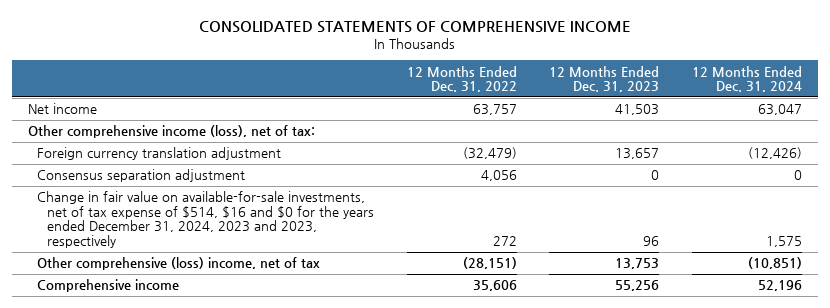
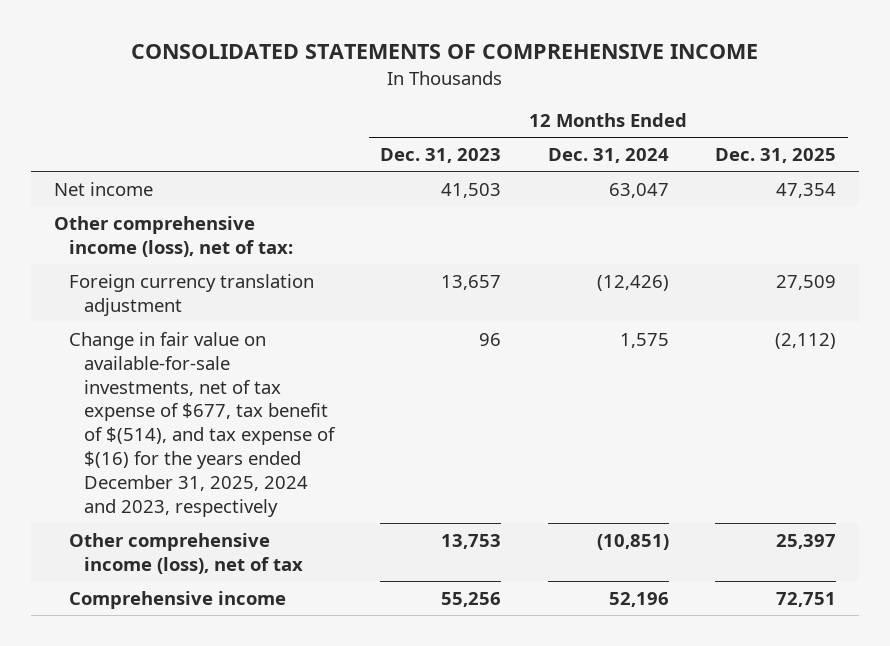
[406,65,517,93] 12 Months Ended Dec. 31, 2022 -> none
none -> [715,148,837,164] Dec. 31, 2025
[37,169,246,183] Consensus separation adjustment -> none
[37,191,374,248] Change in fair value on available-for-sale investments, net of tax expense of $514, $16 and $0 for the years ended December 31, 2024, 2023 and 2023, respectively -> [68,331,336,518] Change in fair value on available-for-sale investments, net of tax expense of $677, tax benefit of $(514), and tax expense of $(16) for the years ended December 31, 2025, 2024 and 2023, respectively
[37,257,321,271] Other comprehensive (loss) income, net of tax -> [68,532,303,574] Other comprehensive income (loss), net of tax

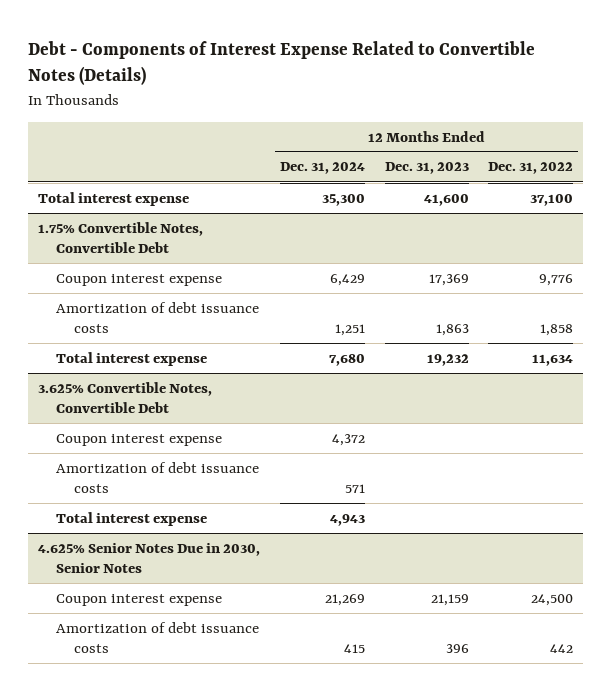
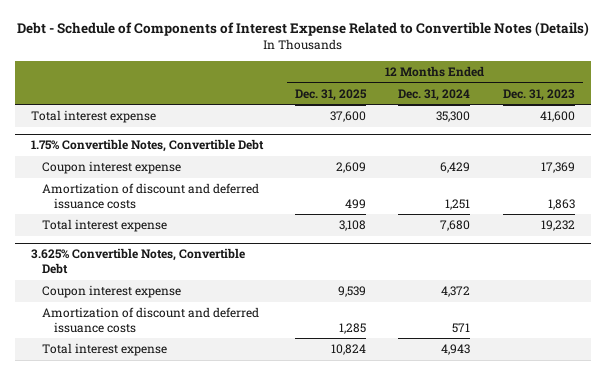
[28,40,536,86] Debt - Components of Interest Expense Related to Convertible Notes (Details) -> [16,22,589,37] Debt - Schedule of Components of Interest Expense Related to Convertible Notes (Details)
[488,162,574,175] Dec. 31, 2022 -> none
none -> [295,88,368,101] Dec. 31, 2025
[56,301,260,334] Amortization of debt issuance costs -> [42,183,260,209] Amortization of discount and deferred issuance costs
[56,461,260,494] Amortization of debt issuance costs -> [42,307,260,333] Amortization of discount and deferred issuance costs
[37,542,260,574] 4.625% Senior Notes Due in 2030, Senior Notes -> none
[56,593,223,606] Coupon interest expense -> none
[56,621,260,654] Amortization of debt issuance costs -> none

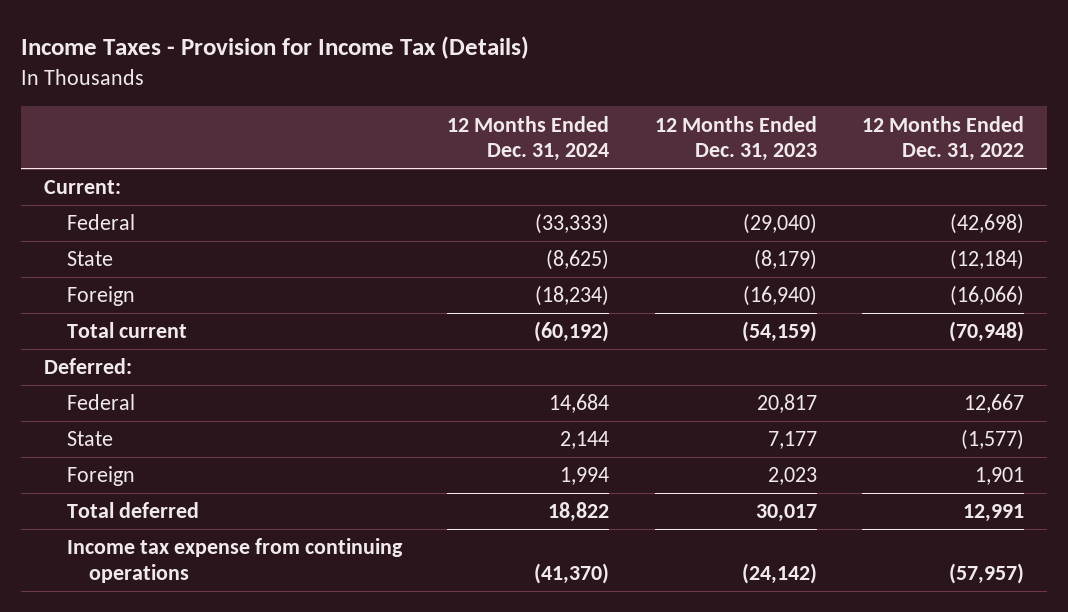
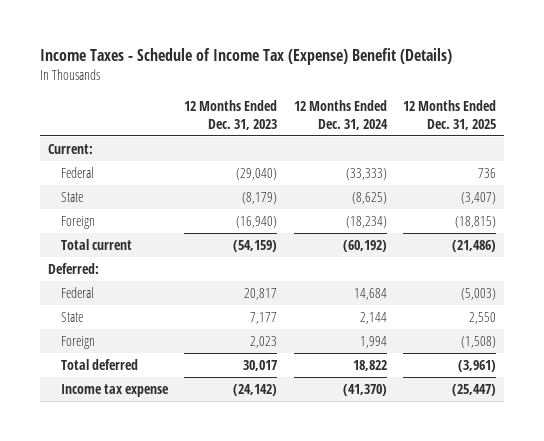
[20,35,529,59] Income Taxes - Provision for Income Tax (Details) -> [39,48,452,66] Income Taxes - Schedule of Income Tax (Expense) Benefit (Details)
[862,115,1025,162] 12 Months Ended Dec. 31, 2022 -> none
none -> [402,100,496,130] 12 Months Ended Dec. 31, 2025
[66,538,403,583] Income tax expense from continuing operations -> [61,384,170,398] Income tax expense

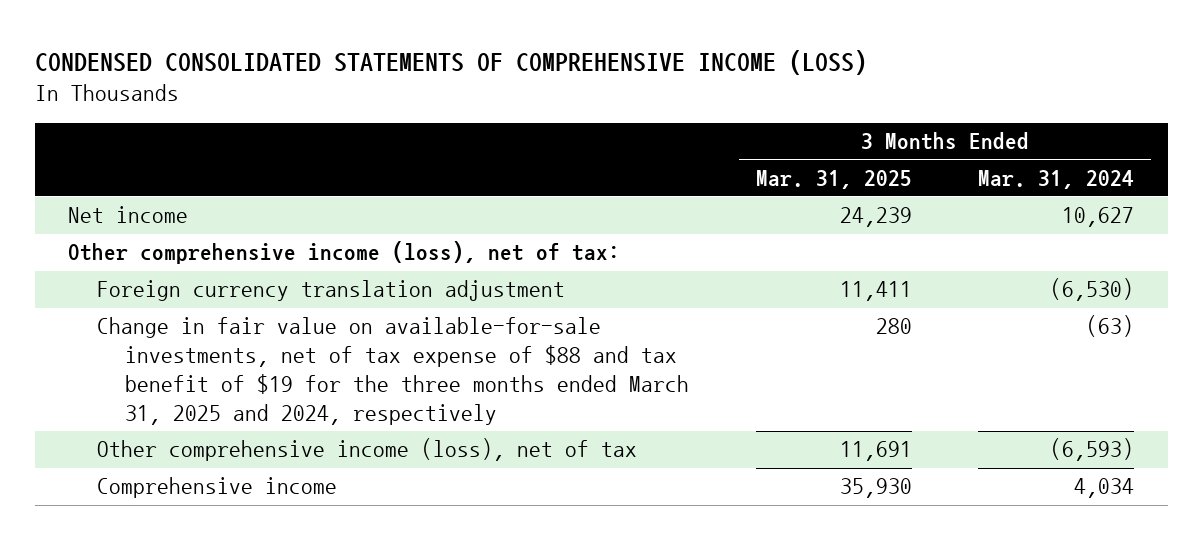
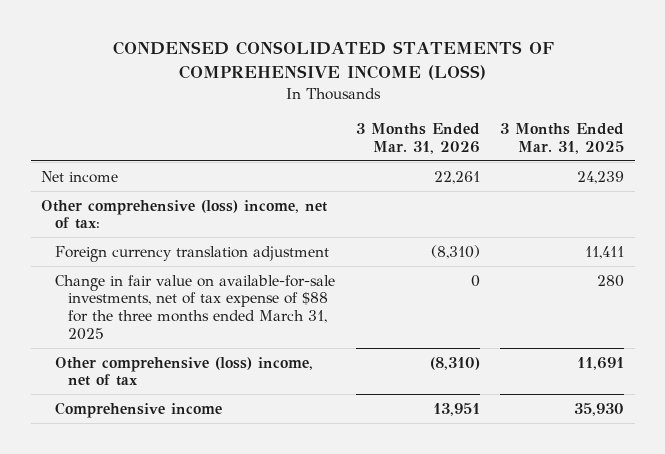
[978,169,1135,189] Mar. 31, 2024 -> none
none -> [355,123,480,154] 3 Months Ended Mar. 31, 2026
[68,241,621,265] Other comprehensive income (loss), net of tax: -> [41,199,328,230] Other comprehensive (loss) income, net of tax:
[96,317,690,426] Change in fair value on available-for-sale investments, net of tax expense of $88 and tax benefit of $19 for the three months ended March 31, 2025 and 2024, respectively -> [54,274,335,340] Change in fair value on available-for-sale investments, net of tax expense of $88 for the three months ended March 31, 2025
[96,438,637,462] Other comprehensive income (loss), net of tax -> [54,356,313,387] Other comprehensive (loss) income, net of tax

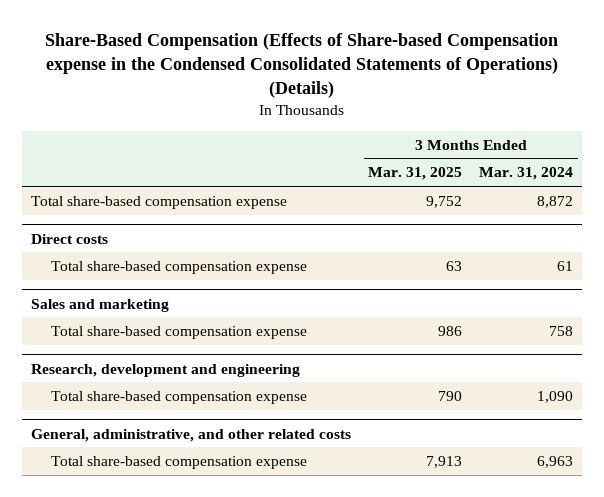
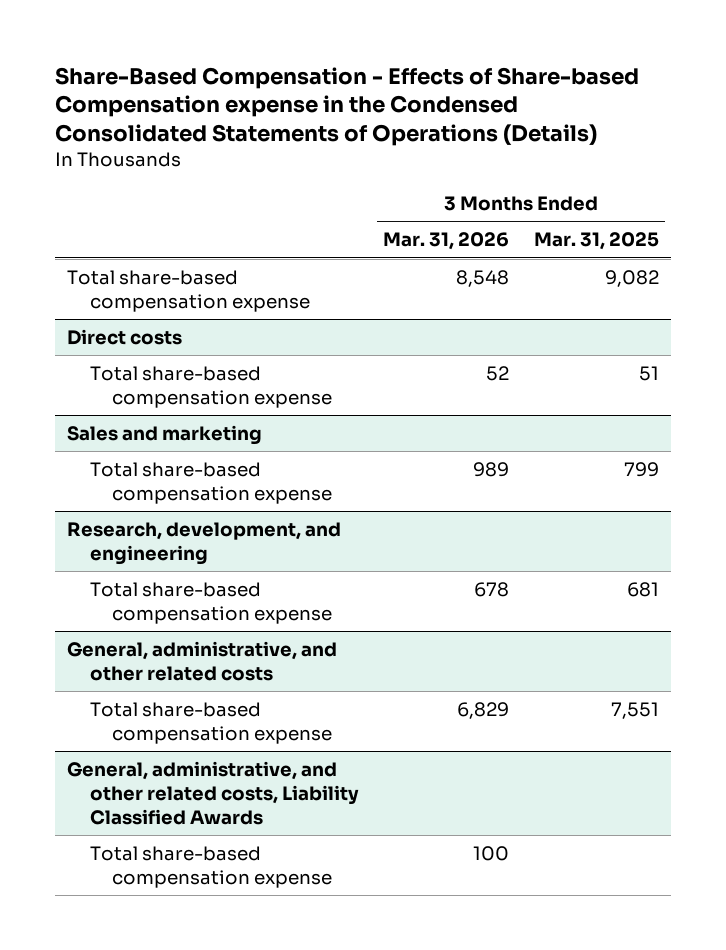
[44,33,558,99] Share-Based Compensation (Effects of Share-based Compensation expense in the Condensed Consolidated Statements of Operations) (Details) -> [54,66,639,147] Share-Based Compensation - Effects of Share-based Compensation expense in the Condensed Consolidated Statements of Operations (Details)
[479,167,574,181] Mar. 31, 2024 -> none
none -> [383,232,510,251] Mar. 31, 2026
[425,195,462,208] 9,752 -> [604,270,659,288] 9,082
[445,260,462,271] 63 -> [638,366,659,382] 51
[437,325,462,336] 986 -> [623,462,659,478] 799
[30,363,300,377] Research, development and engineering -> [66,522,341,565] Research, development, and engineering
[437,390,462,401] 790 -> [626,582,659,598] 681
[425,455,462,468] 7,913 -> [610,702,659,720] 7,551
none -> [66,761,359,825] General, administrative, and other related costs, Liability Classified Awards
none -> [89,846,333,888] Total share-based compensation expense

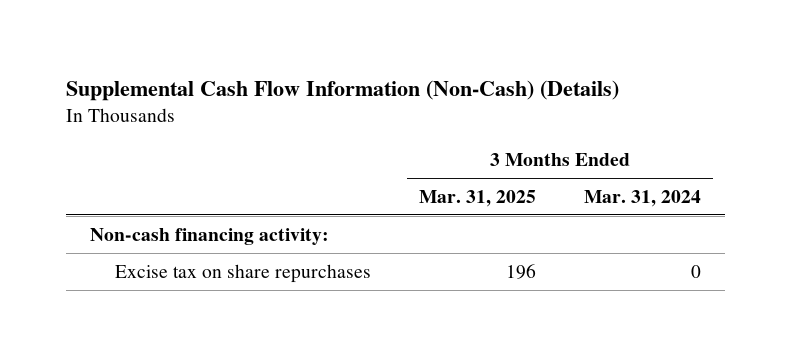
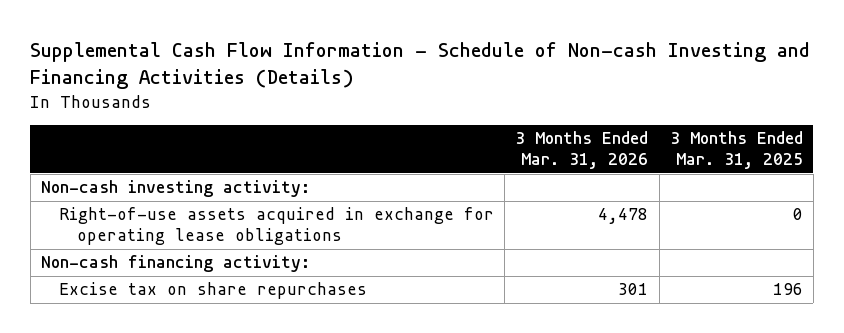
[65,79,619,101] Supplemental Cash Flow Information (Non-Cash) (Details) -> [30,42,811,90] Supplemental Cash Flow Information - Schedule of Non-cash Investing and Financing Activities (Details)
[583,189,701,207] Mar. 31, 2024 -> none
none -> [515,131,649,170] 3 Months Ended Mar. 31, 2026
none -> [41,180,311,198] Non-cash investing activity:
none -> [58,207,494,246] Right-of-use assets acquired in exchange for operating lease obligations

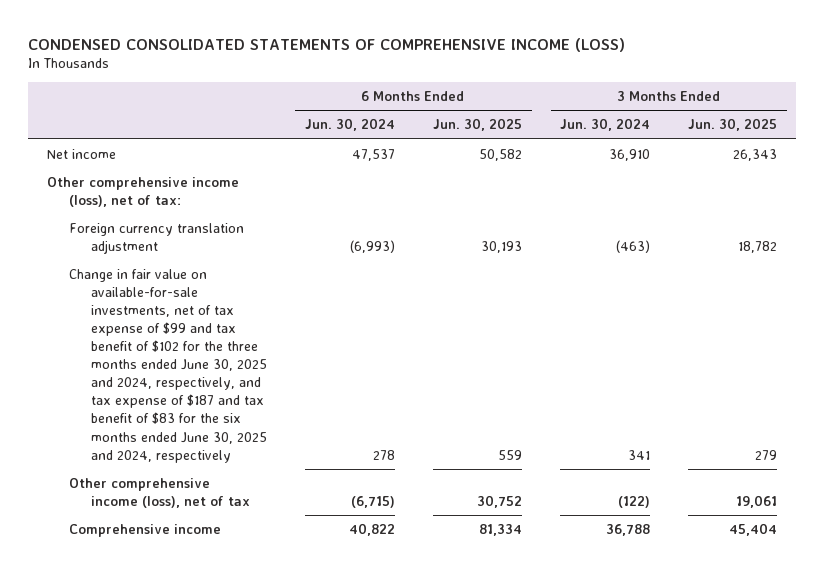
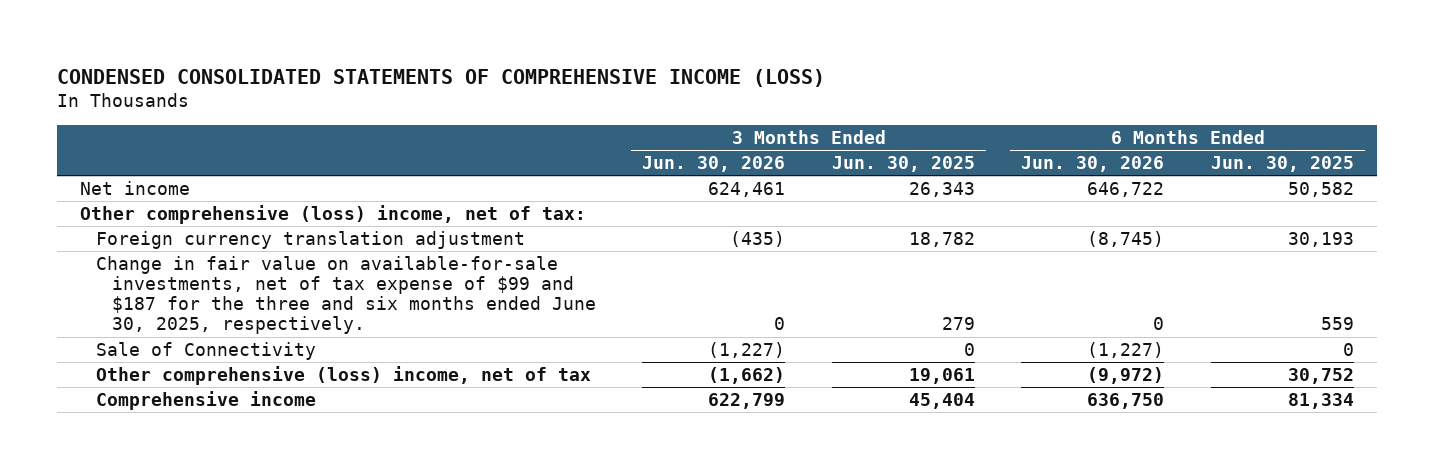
[304,118,395,132] Jun. 30, 2024 -> none
[560,118,651,132] Jun. 30, 2024 -> none
none -> [642,156,786,173] Jun. 30, 2026
none -> [1021,156,1165,173] Jun. 30, 2026
[46,176,239,207] Other comprehensive income (loss), net of tax: -> [79,205,586,225] Other comprehensive (loss) income, net of tax:
[68,268,267,463] Change in fair value on available-for-sale investments, net of tax expense of $99 and tax benefit of $102 for the three months ended June 30, 2025 and 2024, respectively, and tax expense of $187 and tax benefit of $83 for the six months ended June 30, 2025 and 2024, respectively -> [95,256,596,335] Change in fair value on available-for-sale investments, net of tax expense of $99 and $187 for the three and six months ended June 30, 2025, respectively.
none -> [95,342,316,361] Sale of Connectivity
[68,477,250,508] Other comprehensive income (loss), net of tax -> [95,366,591,386] Other comprehensive (loss) income, net of tax

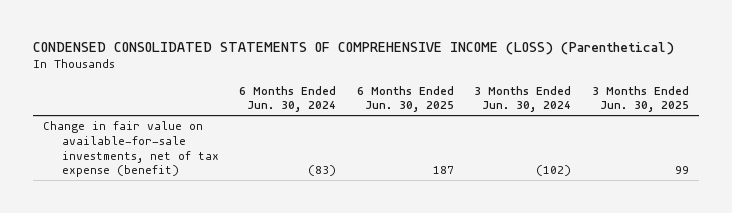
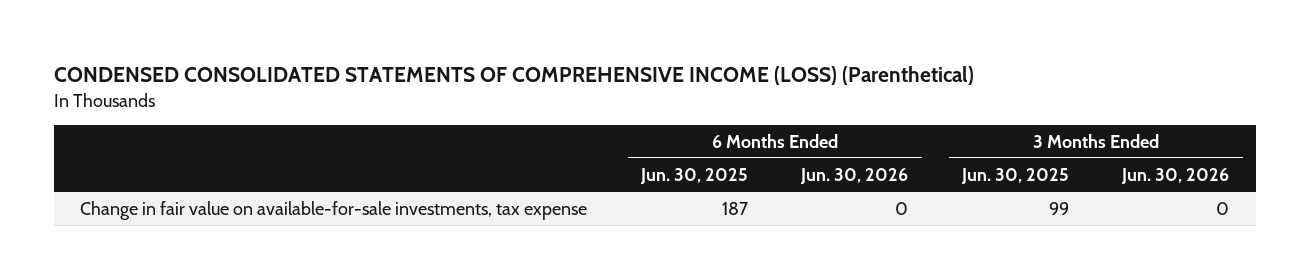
[239,85,337,113] 6 Months Ended Jun. 30, 2024 -> none
[474,85,572,113] 3 Months Ended Jun. 30, 2024 -> none
none -> [800,167,909,184] Jun. 30, 2026
none -> [1121,167,1230,184] Jun. 30, 2026
[43,121,219,178] Change in fair value on available-for-sale investments, net of tax expense (benefit) -> [80,200,588,220] Change in fair value on available-for-sale investments, tax expense

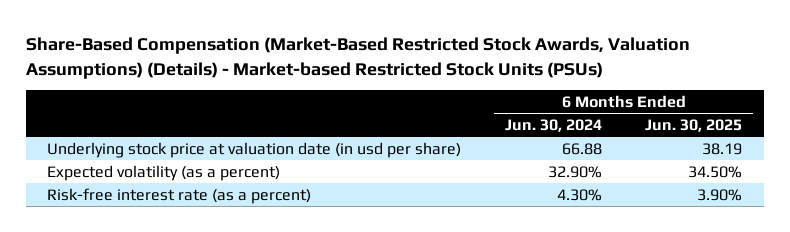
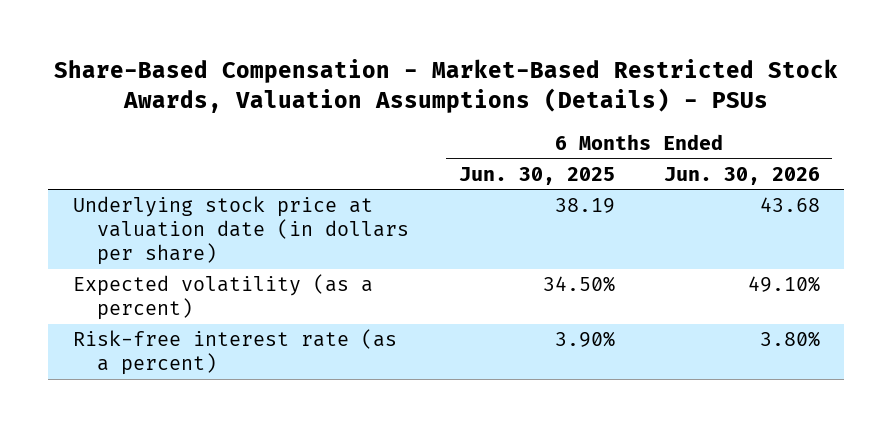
[25,37,690,79] Share-Based Compensation (Market-Based Restricted Stock Awards, Valuation Assumptions) (Details) - Market-based Restricted Stock Units (PSUs) -> [54,58,839,113] Share-Based Compensation - Market-Based Restricted Stock Awards, Valuation Assumptions (Details) - PSUs
[504,119,602,133] Jun. 30, 2024 -> none
none -> [663,166,820,185] Jun. 30, 2026
[47,141,462,158] Underlying stock price at valuation date (in usd per share) -> [72,196,410,266] Underlying stock price at valuation date (in dollars per share)

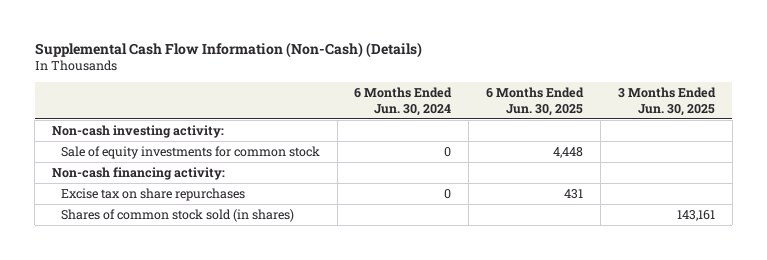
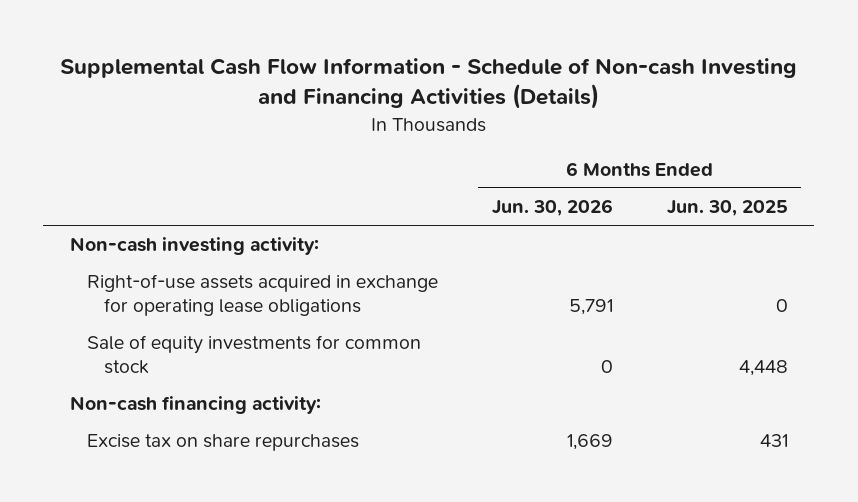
[34,41,422,58] Supplemental Cash Flow Information (Non-Cash) (Details) -> [59,57,797,110] Supplemental Cash Flow Information - Schedule of Non-cash Investing and Financing Activities (Details)
[354,87,453,116] 6 Months Ended Jun. 30, 2024 -> none
[617,87,716,116] 3 Months Ended Jun. 30, 2025 -> none
none -> [491,199,613,217] Jun. 30, 2026
none -> [87,274,439,316] Right-of-use assets acquired in exchange for operating lease obligations
[60,208,294,222] Shares of common stock sold (in shares) -> none

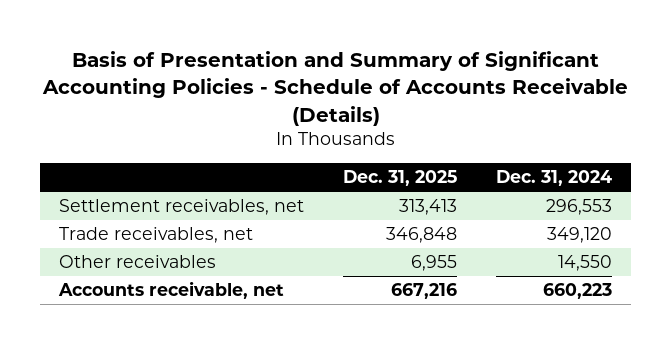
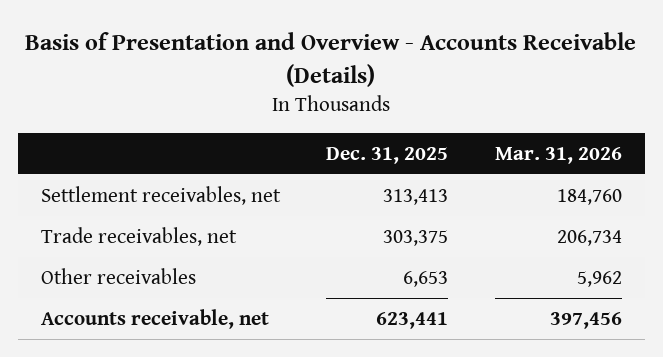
[41,50,628,126] Basis of Presentation and Summary of Significant Accounting Policies - Schedule of Accounts Receivable (Details) -> [25,32,637,88] Basis of Presentation and Overview - Accounts Receivable (Details)
[495,170,612,187] Dec. 31, 2024 -> none
none -> [494,146,622,164] Mar. 31, 2026
[386,227,458,244] 346,848 -> [383,230,449,247] 303,375
[411,255,458,272] 6,955 -> [403,271,449,288] 6,653
[391,283,458,300] 667,216 -> [376,312,449,330] 623,441

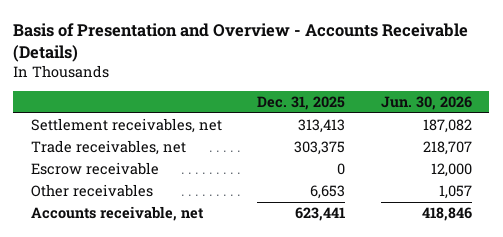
[494,146,622,164] Mar. 31, 2026 -> none
none -> [380,96,472,111] Jun. 30, 2026
none -> [31,161,160,175] Escrow receivable

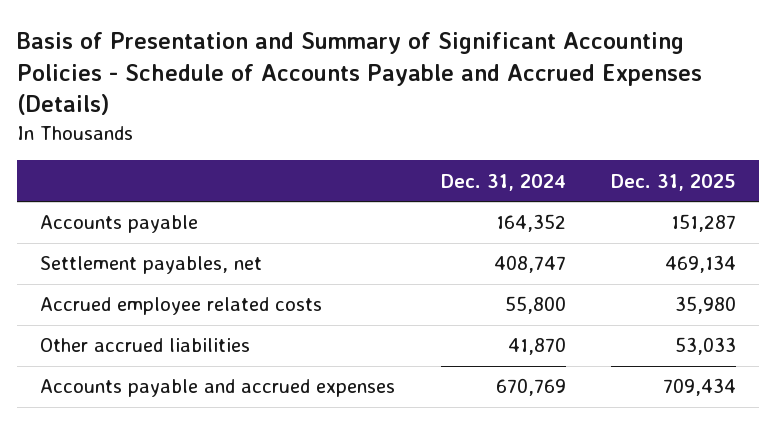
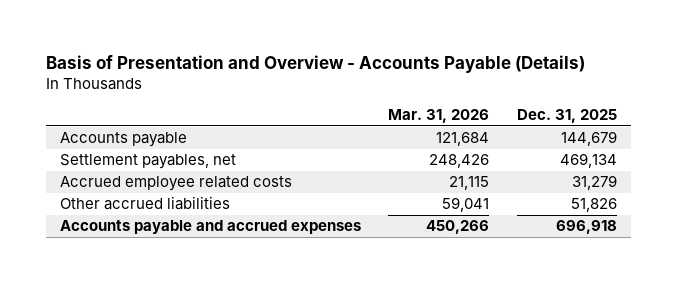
[17,31,703,116] Basis of Presentation and Summary of Significant Accounting Policies - Schedule of Accounts Payable and Accrued Expenses (Details) -> [45,54,585,73] Basis of Presentation and Overview - Accounts Payable (Details)
[440,173,566,191] Dec. 31, 2024 -> none
none -> [388,109,490,124] Mar. 31, 2026
[671,214,737,233] 151,287 -> [560,131,617,147] 144,679
[675,296,737,315] 35,980 -> [571,175,617,191] 31,279
[675,337,737,356] 53,033 -> [570,198,617,213] 51,826
[663,378,737,397] 709,434 -> [555,220,617,235] 696,918

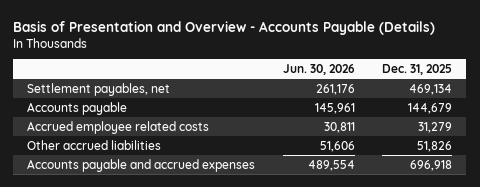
[388,109,490,124] Mar. 31, 2026 -> none
none -> [282,64,355,76] Jun. 30, 2026
[59,132,187,148] Accounts payable -> [27,101,128,115] Accounts payable

